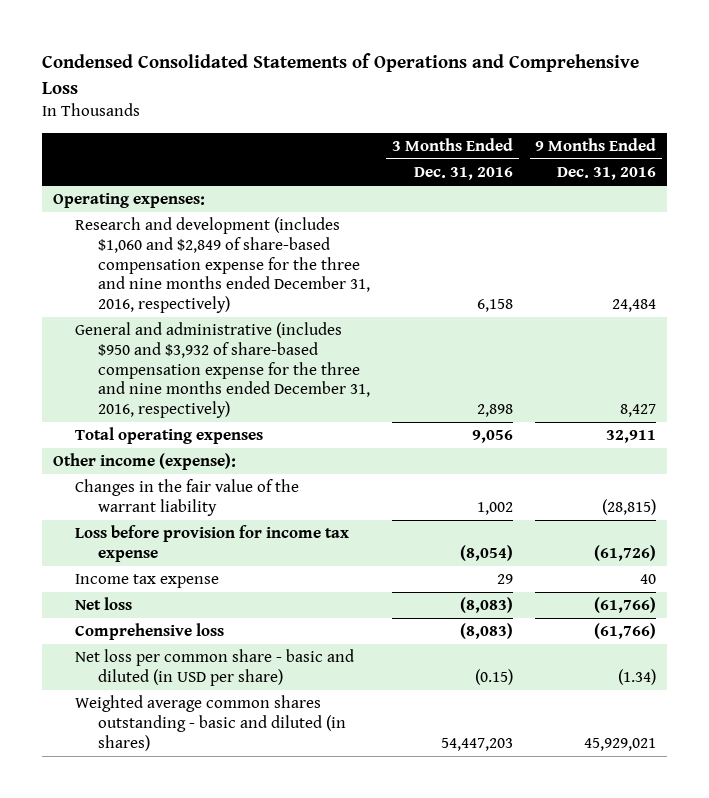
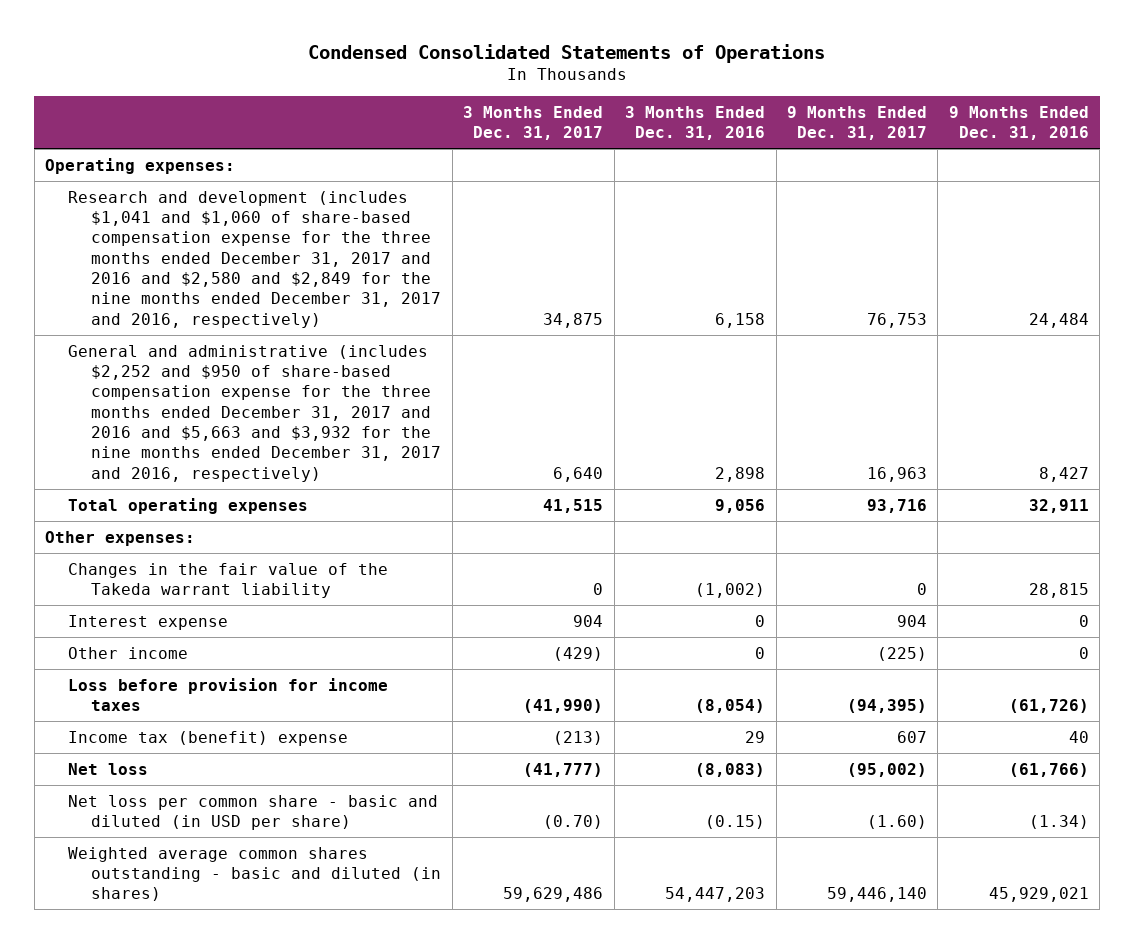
[42,52,640,94] Condensed Consolidated Statements of Operations and Comprehensive Loss -> [307,43,825,63] Condensed Consolidated Statements of Operations
none -> [463,106,604,141] 3 Months Ended Dec. 31, 2017
none -> [786,106,927,141] 9 Months Ended Dec. 31, 2017
[75,217,370,314] Research and development (includes $1,060 and $2,849 of share-based compensation expense for the three and nine months ended December 31, 2016, respectively) -> [68,190,442,328] Research and development (includes $1,041 and $1,060 of share-based compensation expense for the three months ended December 31, 2017 and 2016 and $2,580 and $2,849 for the nine months ended December 31, 2017 and 2016, respectively)
[75,322,370,419] General and administrative (includes $950 and $3,932 of share-based compensation expense for the three and nine months ended December 31, 2016, respectively) -> [68,344,442,482] General and administrative (includes $2,252 and $950 of share-based compensation expense for the three months ended December 31, 2017 and 2016 and $5,663 and $3,932 for the nine months ended December 31, 2017 and 2016, respectively)
[53,453,237,471] Other income (expense): -> [45,530,196,546] Other expenses:
[75,479,300,516] Changes in the fair value of the warrant liability -> [68,562,389,599] Changes in the fair value of the Takeda warrant liability
[477,501,514,515] 1,002 -> [695,583,766,599] (1,002)
[602,498,657,515] (28,815) -> [1028,583,1089,599] 28,815
none -> [68,614,229,630] Interest expense
none -> [68,646,189,659] Other income
[75,525,350,562] Loss before provision for income tax expense -> [68,677,389,712] Loss before provision for income taxes
[75,574,220,589] Income tax expense -> [68,730,349,746] Income tax (benefit) expense
[75,623,225,641] Comprehensive loss -> none

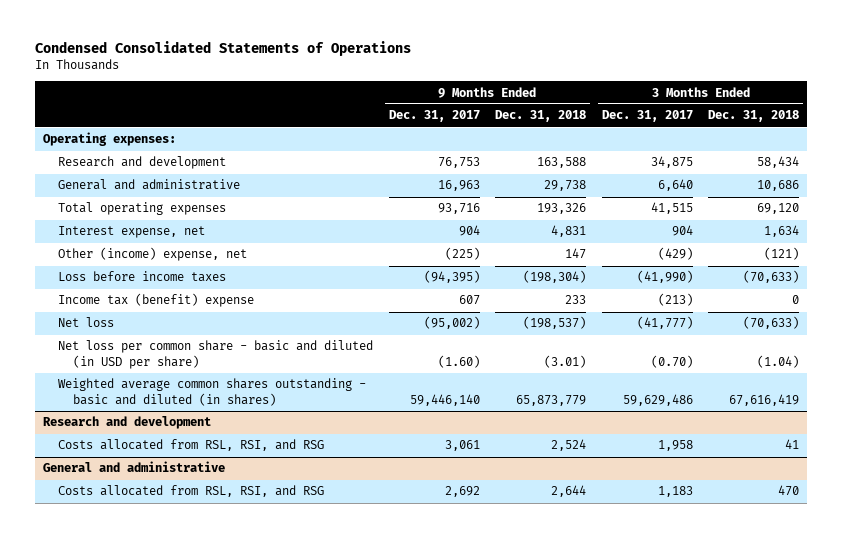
[625,106,766,141] 3 Months Ended Dec. 31, 2016 -> none
[948,106,1089,141] 9 Months Ended Dec. 31, 2016 -> none
none -> [495,110,587,123] Dec. 31, 2018
none -> [708,110,800,123] Dec. 31, 2018
[68,190,442,328] Research and development (includes $1,041 and $1,060 of share-based compensation expense for the three months ended December 31, 2017 and 2016 and $2,580 and $2,849 for the nine months ended December 31, 2017 and 2016, respectively) -> [57,156,226,170] Research and development
[68,344,442,482] General and administrative (includes $2,252 and $950 of share-based compensation expense for the three months ended December 31, 2017 and 2016 and $5,663 and $3,932 for the nine months ended December 31, 2017 and 2016, respectively) -> [57,179,240,191] General and administrative
[45,530,196,546] Other expenses: -> none
[68,562,389,599] Changes in the fair value of the Takeda warrant liability -> none
[68,614,229,630] Interest expense -> [57,226,205,239] Interest expense, net
[68,646,189,659] Other income -> [57,247,247,262] Other (income) expense, net
[68,677,389,712] Loss before provision for income taxes -> [57,271,226,283] Loss before income taxes
none -> [42,416,211,430] Research and development
none -> [57,439,324,452] Costs allocated from RSL, RSI, and RSG
none -> [42,461,225,473] General and administrative
none -> [57,485,324,498] Costs allocated from RSL, RSI, and RSG

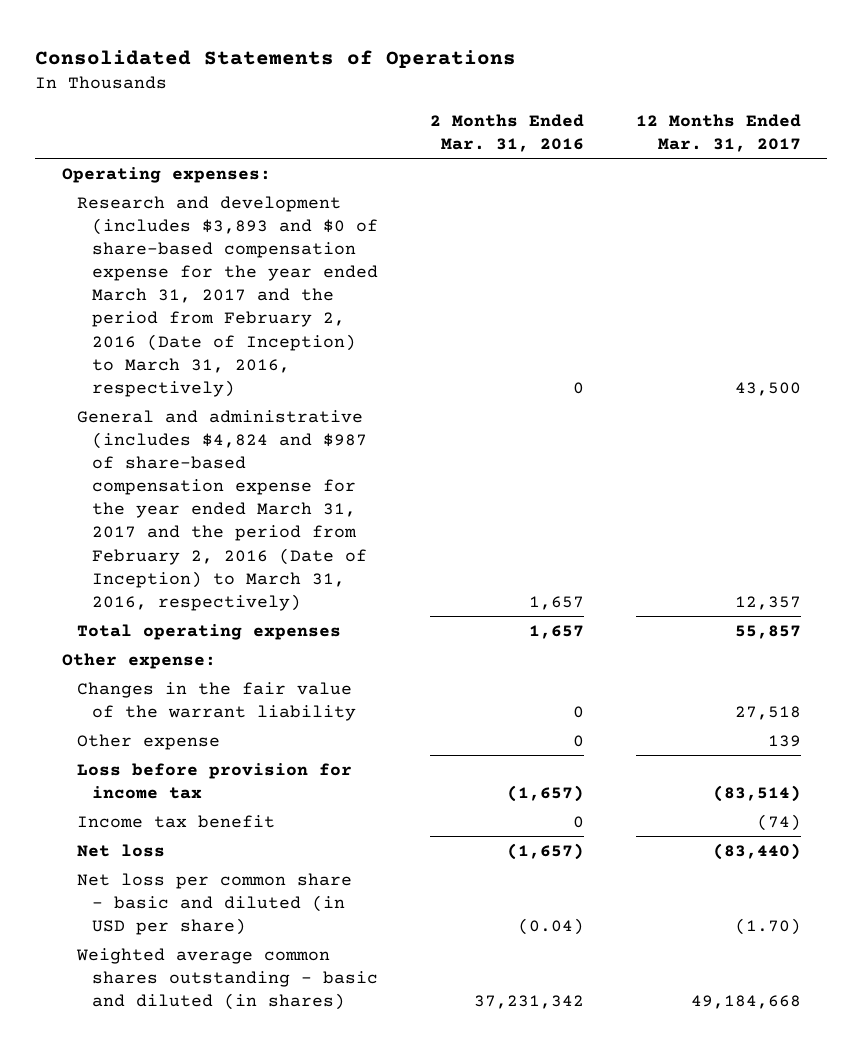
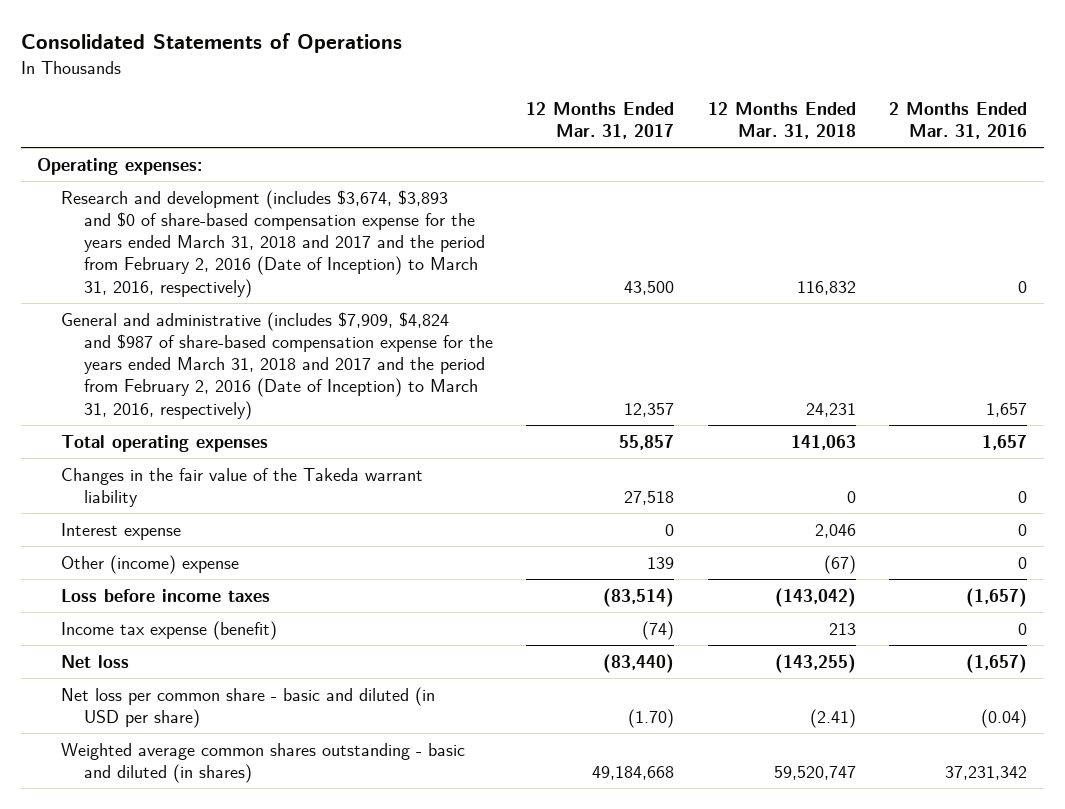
none -> [707,101,856,139] 12 Months Ended Mar. 31, 2018
[76,195,378,397] Research and development (includes $3,893 and $0 of share-based compensation expense for the year ended March 31, 2017 and the period from February 2, 2016 (Date of Inception) to March 31, 2016, respectively) -> [60,189,486,298] Research and development (includes $3,674, $3,893 and $0 of share-based compensation expense for the years ended March 31, 2018 and 2017 and the period from February 2, 2016 (Date of Inception) to March 31, 2016, respectively)
[76,409,367,611] General and administrative (includes $4,824 and $987 of share-based compensation expense for the year ended March 31, 2017 and the period from February 2, 2016 (Date of Inception) to March 31, 2016, respectively) -> [60,311,494,420] General and administrative (includes $7,909, $4,824 and $987 of share-based compensation expense for the years ended March 31, 2018 and 2017 and the period from February 2, 2016 (Date of Inception) to March 31, 2016, respectively)
[61,652,216,669] Other expense: -> none
[76,681,356,721] Changes in the fair value of the warrant liability -> [60,467,423,508] Changes in the fair value of the Takeda warrant liability
none -> [60,522,181,540] Interest expense
[76,733,220,750] Other expense -> [60,554,239,574] Other (income) expense
[76,762,352,799] Loss before provision for income tax -> [60,588,270,602] Loss before income taxes
[76,814,275,828] Income tax benefit -> [60,620,277,640] Income tax expense (benefit)

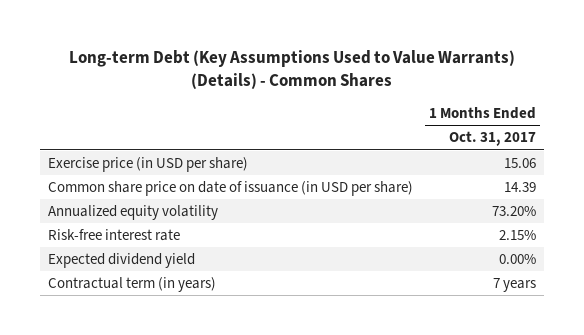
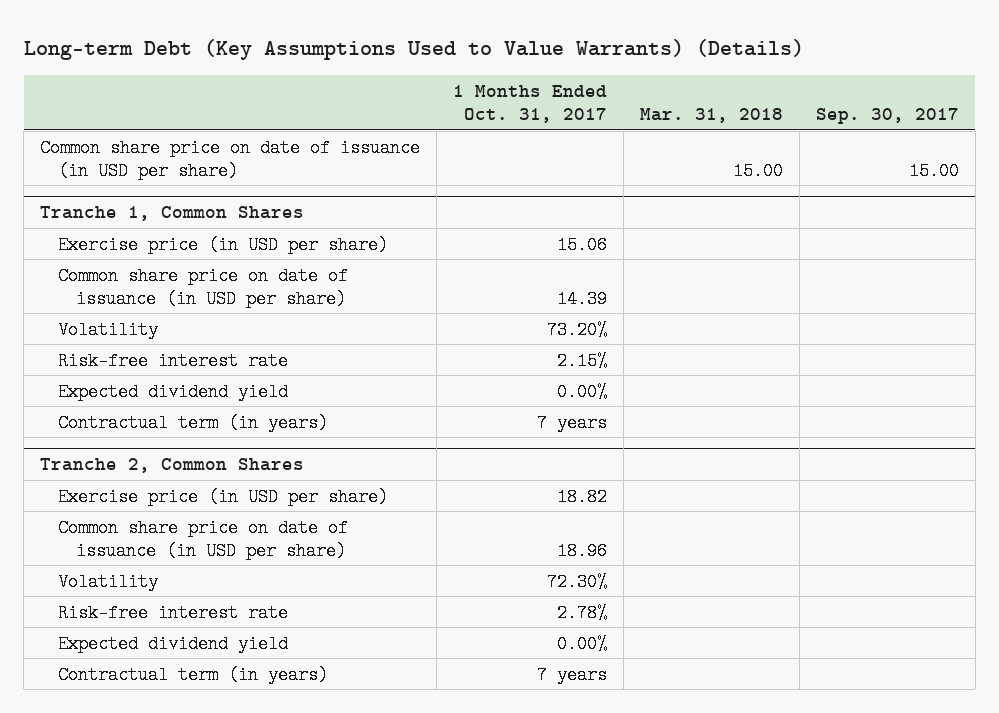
[69,49,516,89] Long-term Debt (Key Assumptions Used to Value Warrants) (Details) - Common Shares -> [23,39,804,61] Long-term Debt (Key Assumptions Used to Value Warrants) (Details)
none -> [639,108,783,124] Mar. 31, 2018
none -> [815,108,959,125] Sep. 30, 2017
none -> [40,138,421,180] Common share price on date of issuance (in USD per share)
none -> [40,206,305,222] Tranche 1, Common Shares
[47,205,218,221] Annualized equity volatility -> [58,320,159,339] Volatility
none -> [40,458,305,474] Tranche 2, Common Shares
none -> [58,487,389,506] Exercise price (in USD per share)
none -> [58,518,349,560] Common share price on date of issuance (in USD per share)
none -> [58,572,159,591] Volatility
none -> [58,603,289,622] Risk-free interest rate
none -> [58,634,289,653] Expected dividend yield
none -> [58,665,329,684] Contractual term (in years)

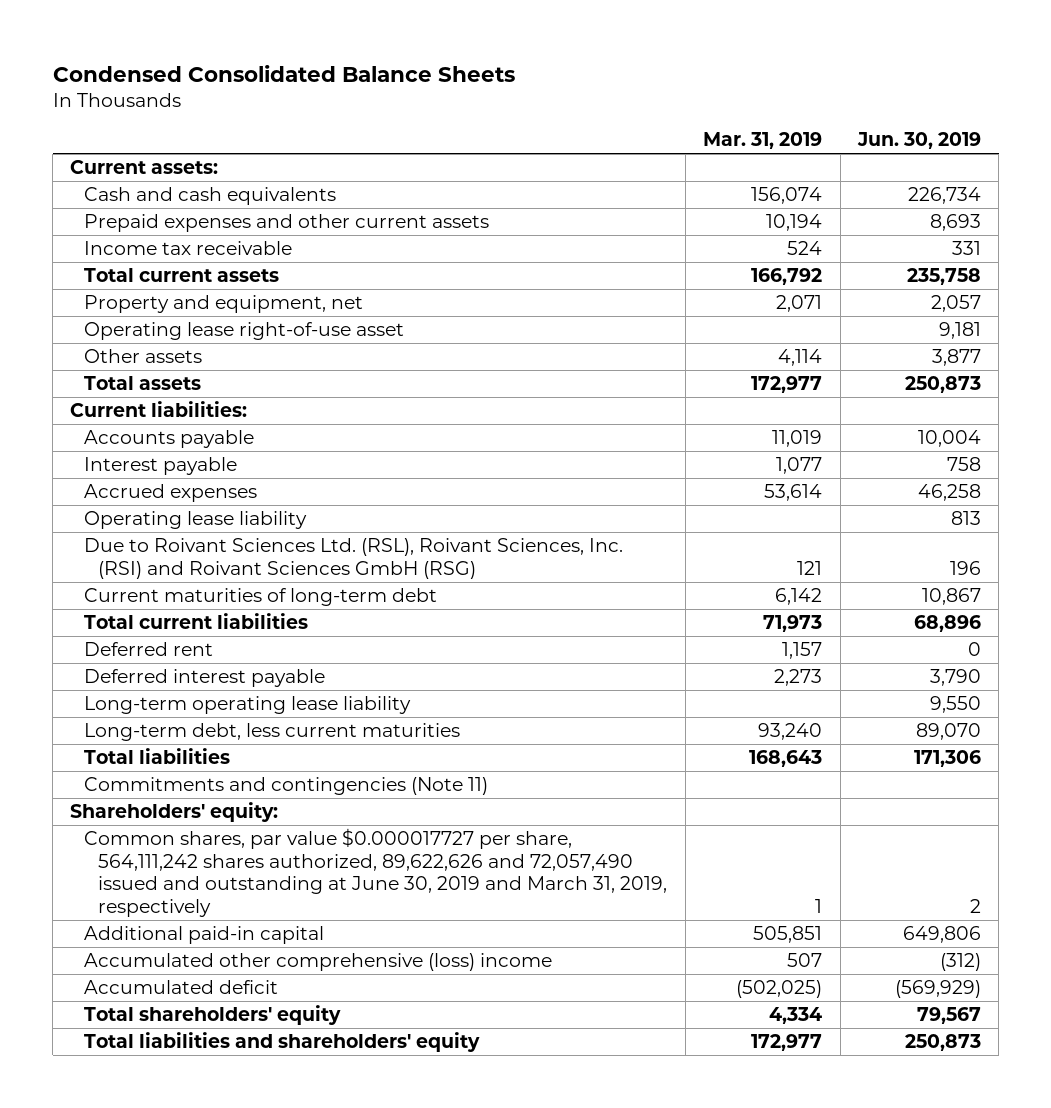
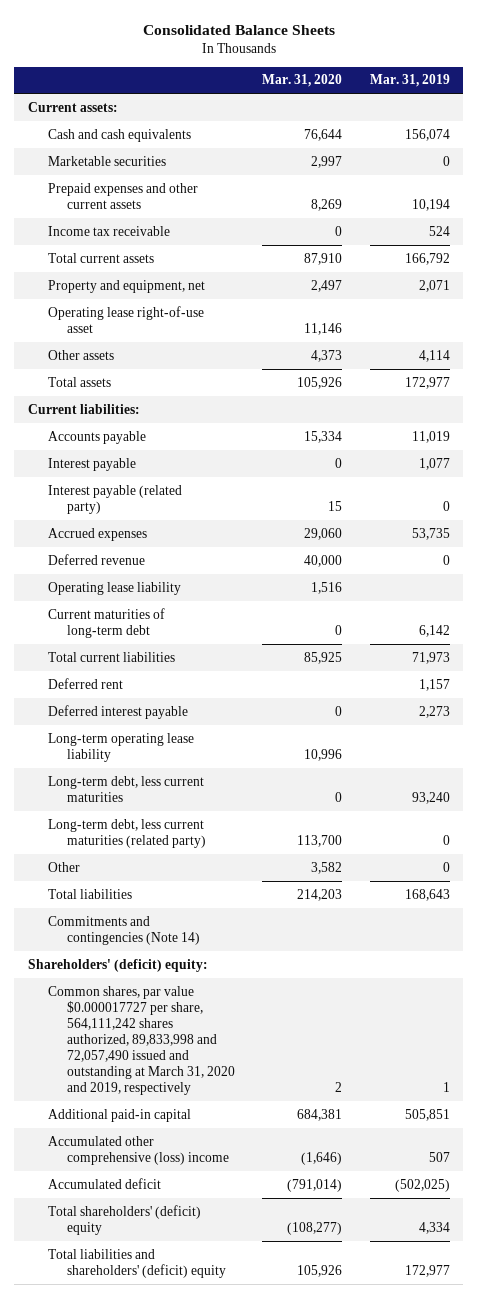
[52,64,515,82] Condensed Consolidated Balance Sheets -> [142,25,335,36] Consolidated Balance Sheets
[856,132,981,150] Jun. 30, 2019 -> none
none -> [262,74,343,88] Mar. 31, 2020
none -> [47,155,166,166] Marketable securities
none -> [47,484,182,514] Interest payable (related party)
[764,484,823,502] 53,614 -> [411,527,450,540] 53,735
none -> [47,553,145,565] Deferred revenue
[84,538,624,579] Due to Roivant Sciences Ltd. (RSL), Roivant Sciences, Inc. (RSI) and Roivant Sciences GmbH (RSG) -> none
none -> [47,818,207,848] Long-term debt, less current maturities (related party)
none -> [47,861,80,872] Other
[84,777,489,796] Commitments and contingencies (Note 11) -> [47,915,201,945] Commitments and contingencies (Note 14)
[70,802,279,823] Shareholders' equity: -> [27,958,208,972] Shareholders' (deficit) equity:
[84,828,668,917] Common shares, par value $0.000017727 per share, 564,111,242 shares authorized, 89,622,626 and 72,057,490 issued and outstanding at June 30, 2019 and March 31, 2019, respectively -> [47,985,236,1096] Common shares, par value $0.000017727 per share, 564,111,242 shares authorized, 89,833,998 and 72,057,490 issued and outstanding at March 31, 2020 and 2019, respectively
[84,1005,342,1026] Total shareholders' equity -> [47,1204,201,1235] Total shareholders' (deficit) equity
[84,1032,481,1053] Total liabilities and shareholders' equity -> [47,1248,227,1278] Total liabilities and shareholders' (deficit) equity

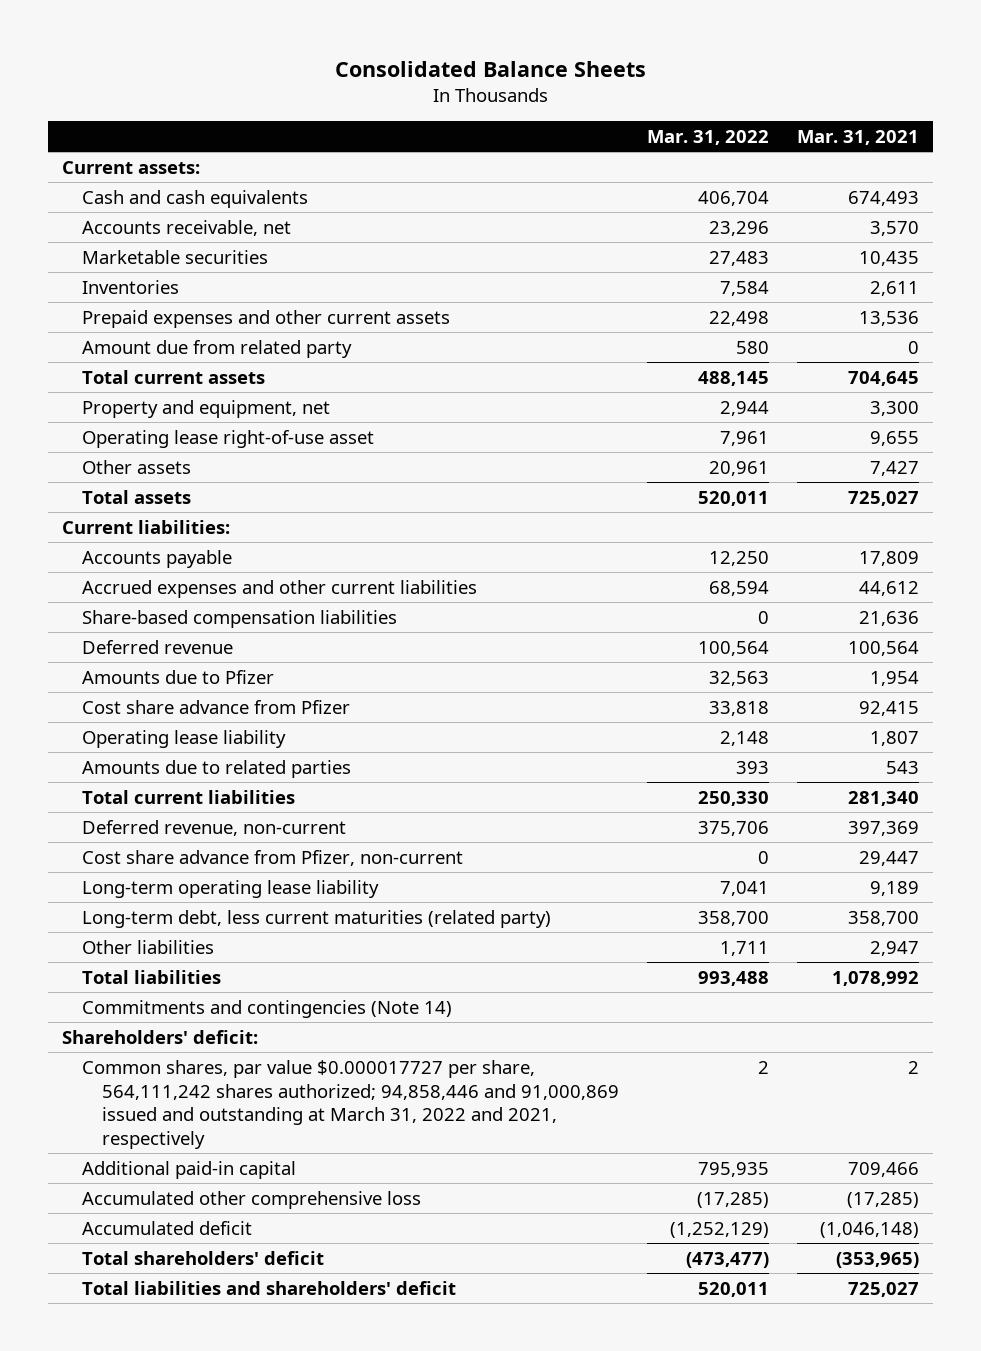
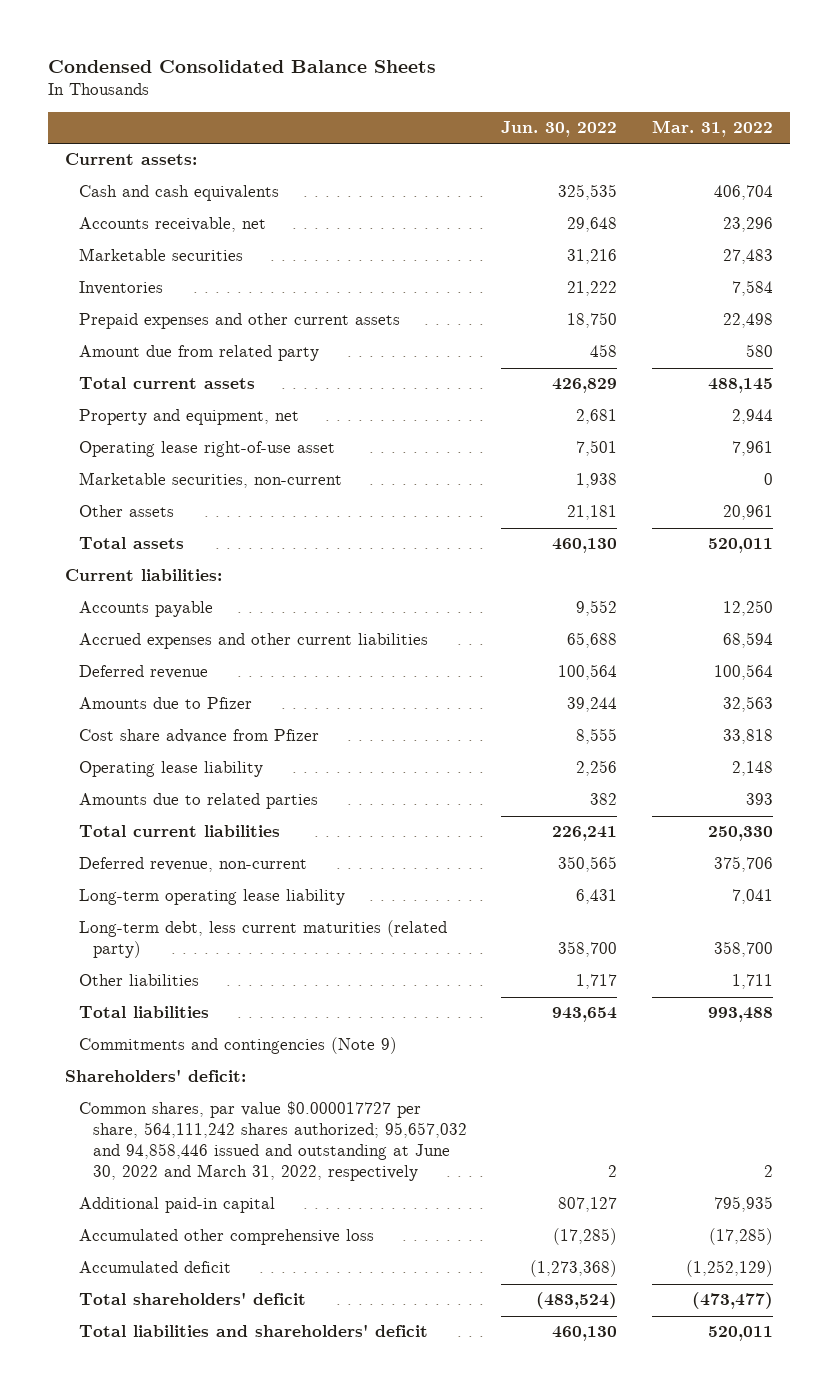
[334,61,646,78] Consolidated Balance Sheets -> [47,60,436,74] Condensed Consolidated Balance Sheets
[797,129,920,145] Mar. 31, 2021 -> none
none -> [501,120,618,137] Jun. 30, 2022
none -> [78,472,342,489] Marketable securities, non-current
[82,609,398,628] Share-based compensation liabilities -> none
[82,849,464,866] Cost share advance from Pfizer, non-current -> none
[82,999,453,1018] Commitments and contingencies (Note 14) -> [78,1037,397,1055] Commitments and contingencies (Note 9)
[82,1059,620,1149] Common shares, par value $0.000017727 per share, 564,111,242 shares authorized; 94,858,446 and 91,000,869 issued and outstanding at March 31, 2022 and 2021, respectively -> [78,1101,467,1182] Common shares, par value $0.000017727 per share, 564,111,242 shares authorized; 95,657,032 and 94,858,446 issued and outstanding at June 30, 2022 and March 31, 2022, respectively

